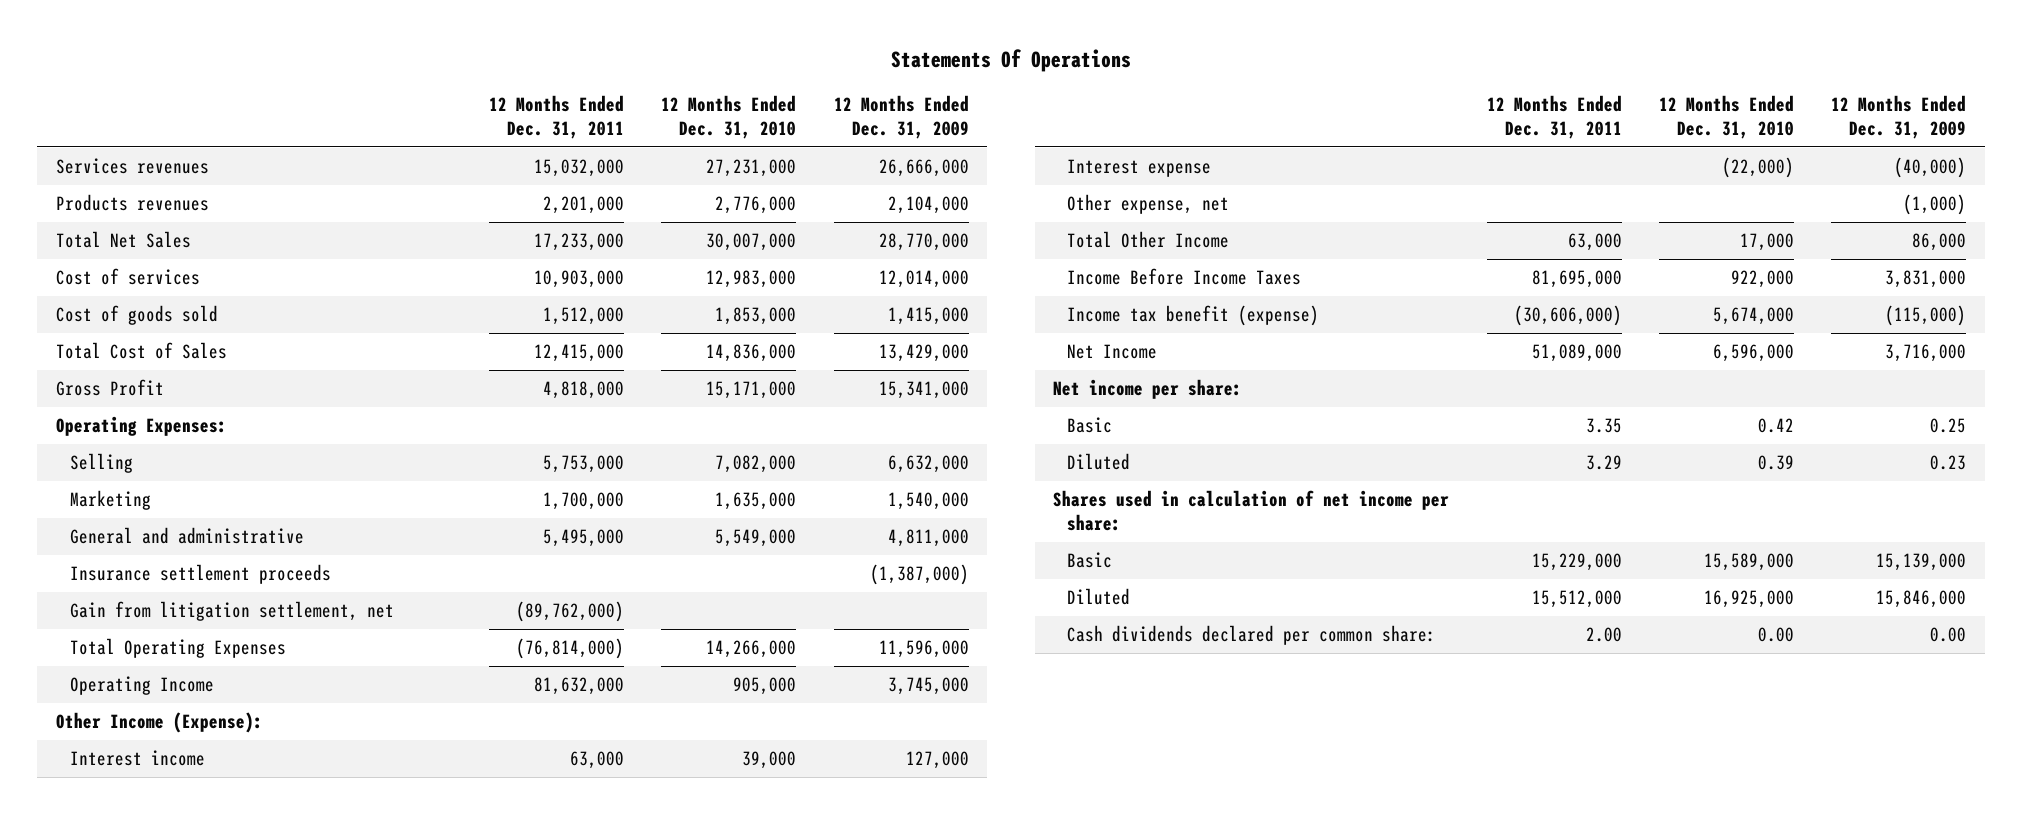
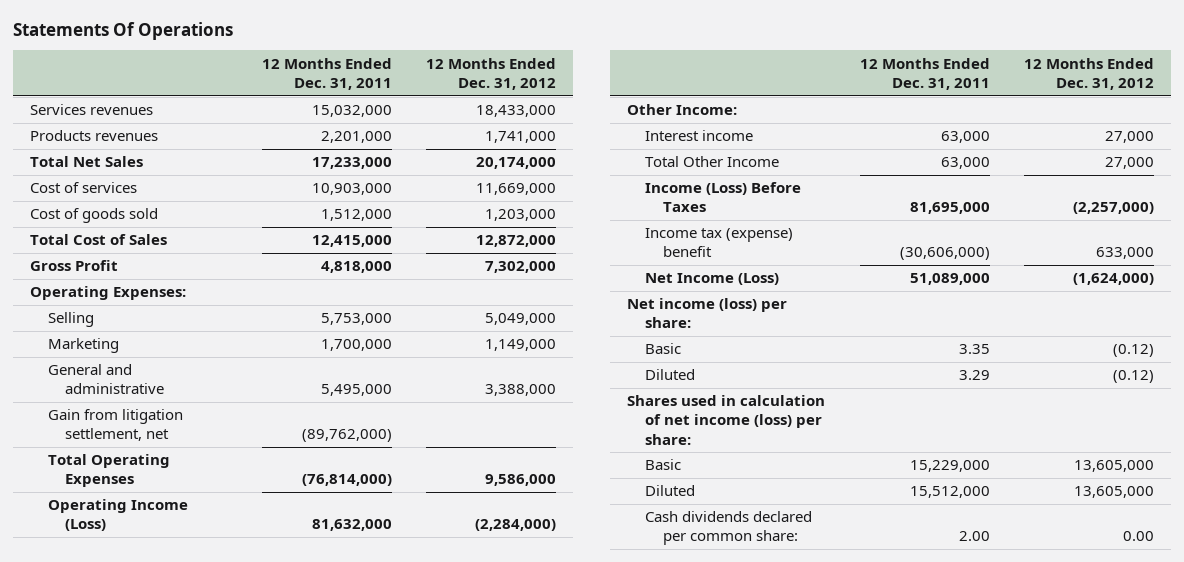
[661,94,797,140] 12 Months Ended Dec. 31, 2010 -> none
[833,94,969,140] 12 Months Ended Dec. 31, 2009 -> none
none -> [426,57,557,90] 12 Months Ended Dec. 31, 2012
[69,563,331,584] Insurance settlement proceeds -> none
[69,675,214,695] Operating Income -> [47,499,188,532] Operating Income (Loss)
[55,711,263,733] Other Income (Expense): -> [627,104,738,116] Other Income:
[1067,158,1212,177] Interest expense -> none
[1067,193,1230,214] Other expense, net -> none
[1067,267,1302,285] Income Before Income Taxes -> [645,182,802,213] Income (Loss) Before Taxes
[1067,304,1320,326] Income tax benefit (expense) -> [645,228,794,258] Income tax (expense) benefit
[1067,343,1158,359] Net Income -> [645,273,780,286] Net Income (Loss)
[1053,378,1243,399] Net income per share: -> [627,298,788,329] Net income (loss) per share:
[1053,489,1450,532] Shares used in calculation of net income per share: -> [627,395,826,445] Shares used in calculation of net income (loss) per share:

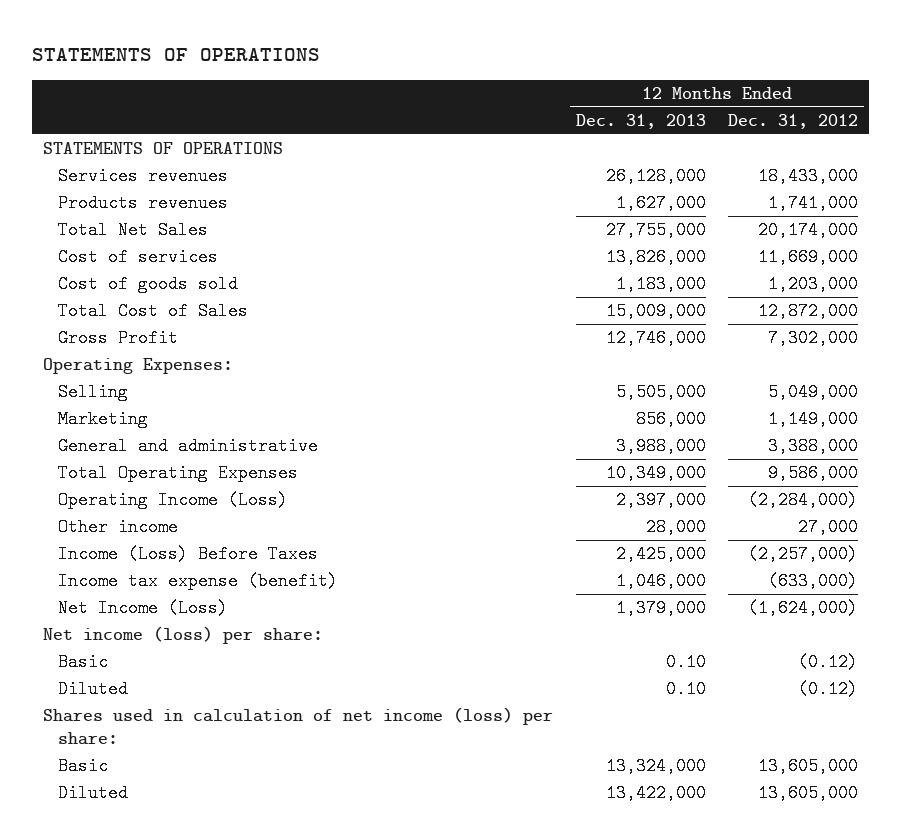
[12,21,233,40] Statements Of Operations -> [31,47,320,61] STATEMENTS OF OPERATIONS
[261,57,392,90] 12 Months Ended Dec. 31, 2011 -> none
none -> [575,113,706,129] Dec. 31, 2013
none -> [43,142,284,155] STATEMENTS OF OPERATIONS
[47,409,183,442] Gain from litigation settlement, net -> none
[627,104,738,116] Other Income: -> none
[645,130,754,142] Interest income -> none
[645,156,780,168] Total Other Income -> [58,518,179,537] Other income
[645,228,794,258] Income tax (expense) benefit -> [58,572,339,591] Income tax expense (benefit)
[1095,247,1154,260] 633,000 -> [768,572,859,591] (633,000)
[645,511,813,546] Cash dividends declared per common share: -> none

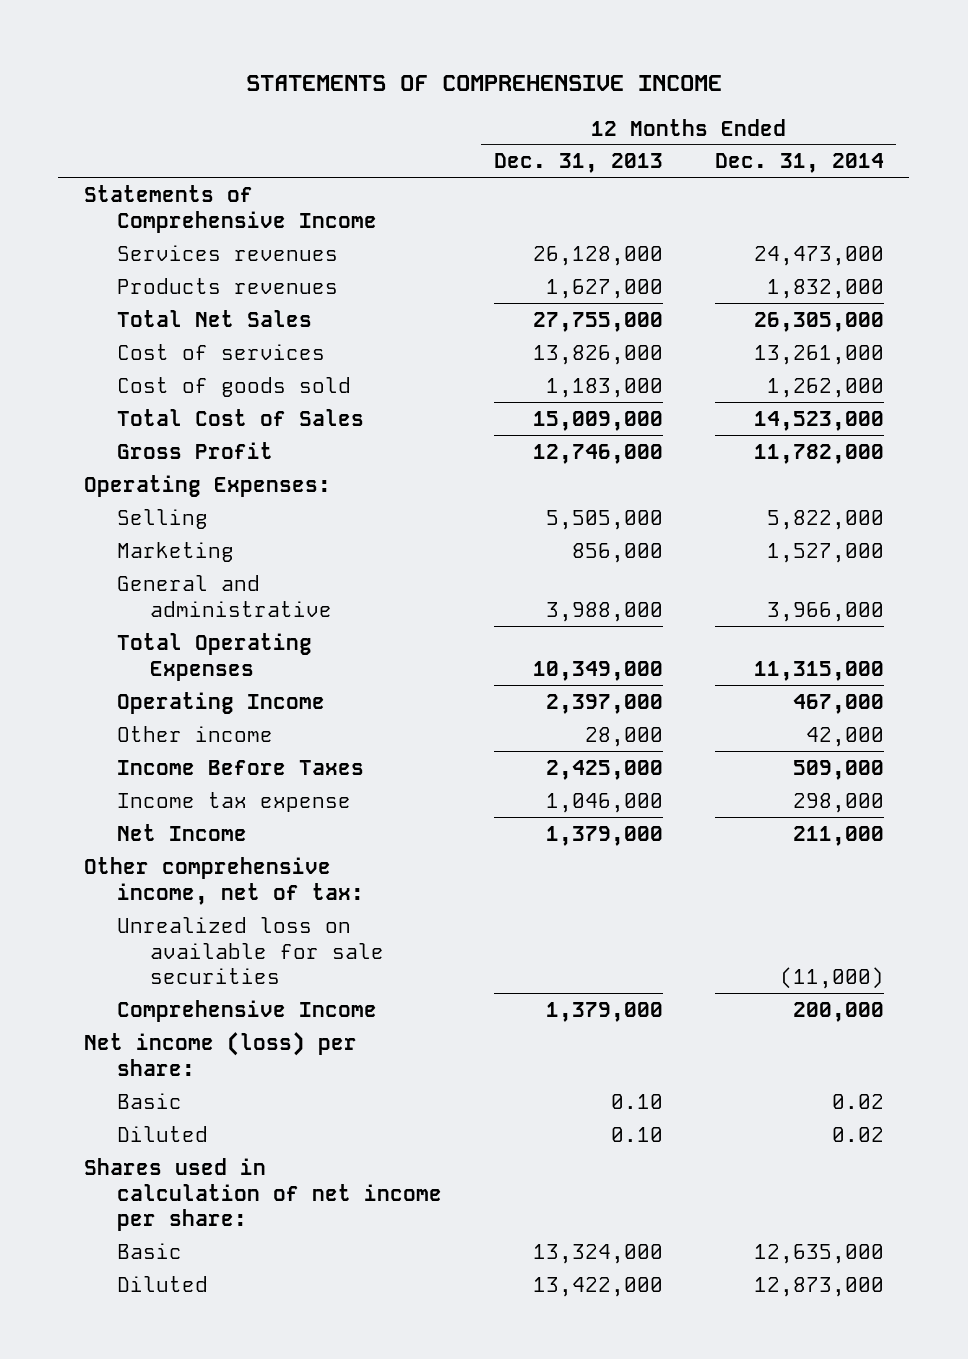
[31,47,320,61] STATEMENTS OF OPERATIONS -> [245,74,722,91] STATEMENTS OF COMPREHENSIVE INCOME
[728,113,859,129] Dec. 31, 2012 -> none
none -> [714,153,884,174] Dec. 31, 2014
[43,142,284,155] STATEMENTS OF OPERATIONS -> [84,184,378,233] Statements of Comprehensive Income
[58,491,289,510] Operating Income (Loss) -> [117,691,326,714] Operating Income
[58,545,319,564] Income (Loss) Before Taxes -> [117,759,365,775] Income Before Taxes
[58,572,339,591] Income tax expense (benefit) -> [117,791,352,812] Income tax expense
[58,599,229,618] Net Income (Loss) -> [117,823,248,841] Net Income
none -> [84,856,365,905] Other comprehensive income, net of tax:
none -> [117,916,384,985] Unrealized loss on available for sale securities
none -> [117,999,378,1022] Comprehensive Income
[43,707,554,745] Shares used in calculation of net income (loss) per share: -> [84,1157,443,1232] Shares used in calculation of net income per share:

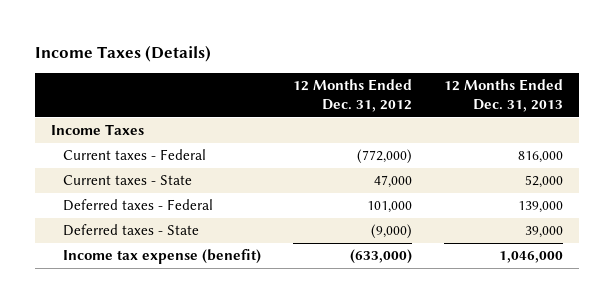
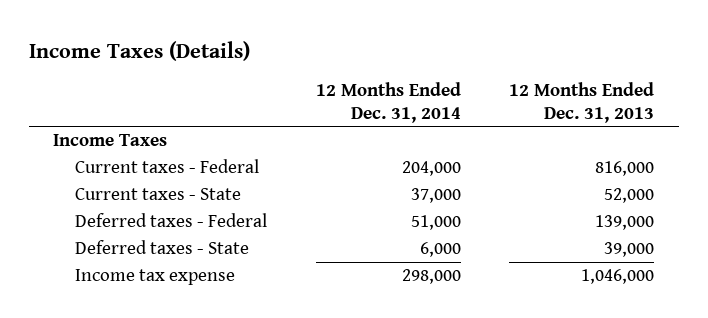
[293,79,413,113] 12 Months Ended Dec. 31, 2012 -> none
none -> [315,82,461,123] 12 Months Ended Dec. 31, 2014
[63,249,262,265] Income tax expense (benefit) -> [75,269,236,286] Income tax expense

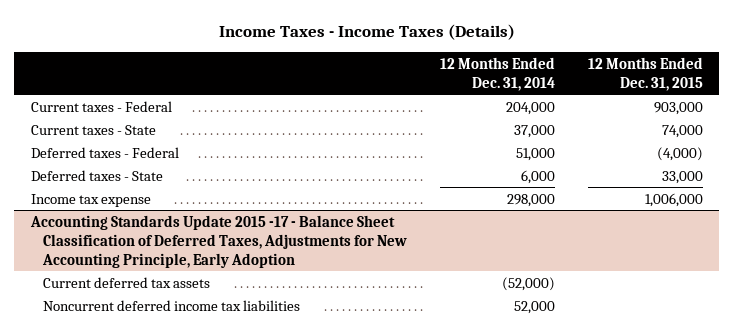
[29,41,251,62] Income Taxes (Details) -> [218,24,515,41] Income Taxes - Income Taxes (Details)
[509,82,655,123] 12 Months Ended Dec. 31, 2013 -> none
none -> [587,56,703,91] 12 Months Ended Dec. 31, 2015
[53,134,168,147] Income Taxes -> none
none -> [29,214,407,268] Accounting Standards Update 2015 -17 - Balance Sheet Classification of Deferred Taxes, Adjustments for New Accounting Principle, Early Adoption
none -> [42,276,210,288] Current deferred tax assets
none -> [42,299,300,311] Noncurrent deferred income tax liabilities

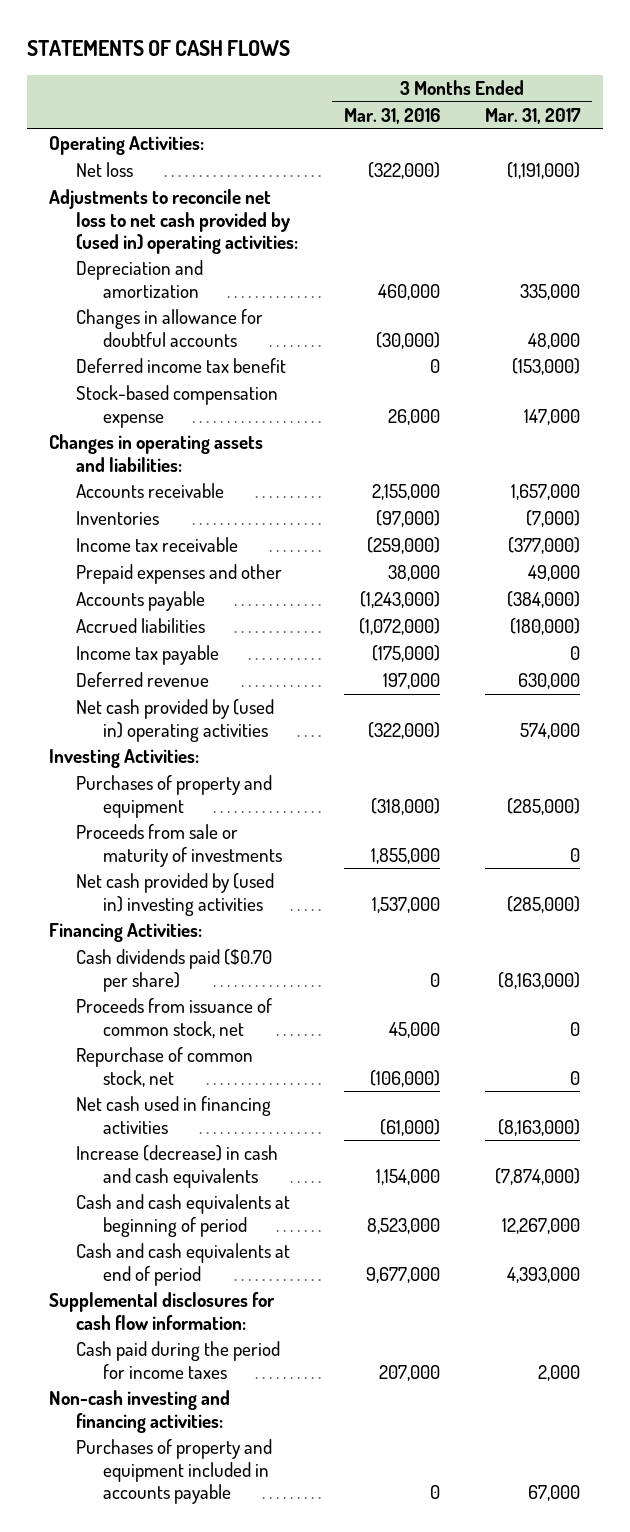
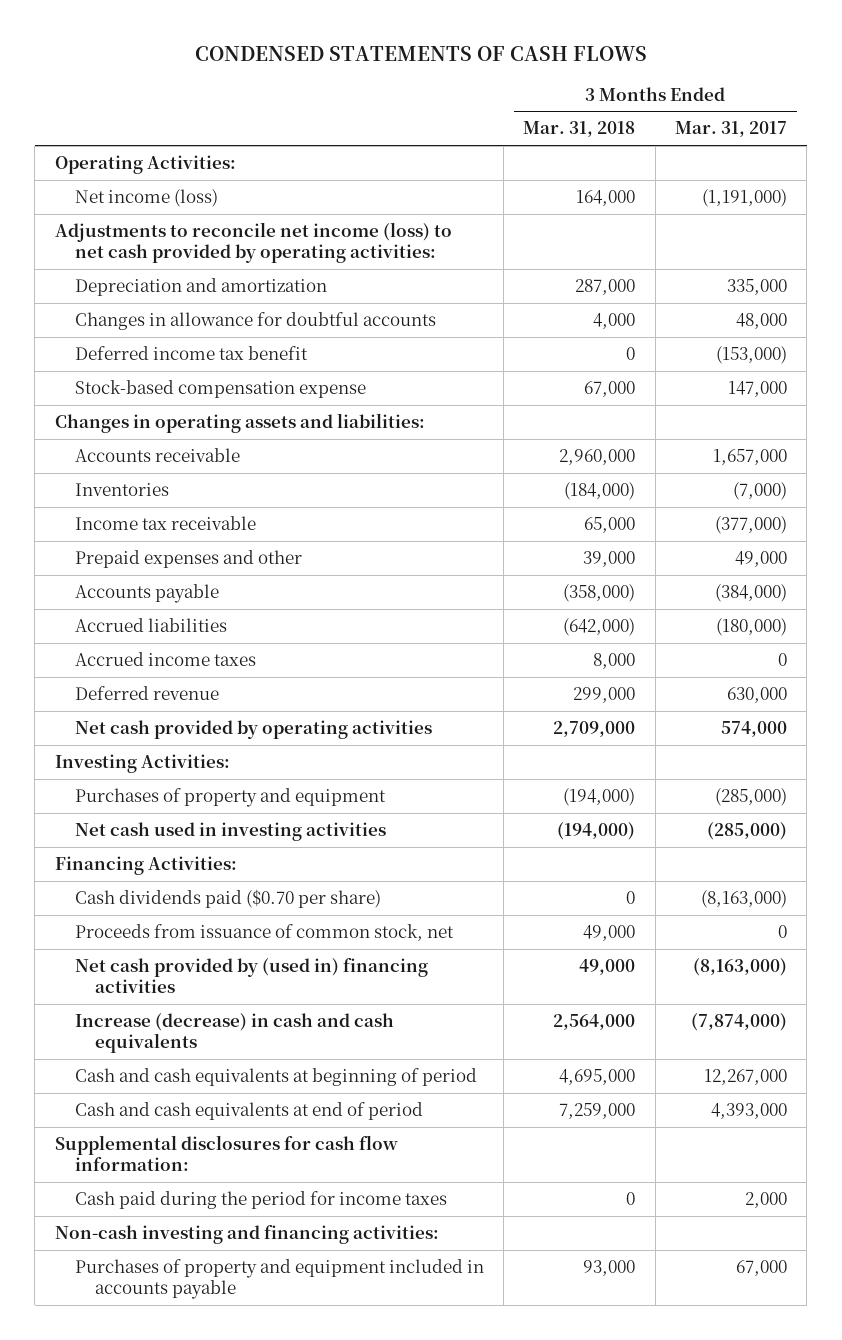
[26,39,290,56] STATEMENTS OF CASH FLOWS -> [194,46,647,62] CONDENSED STATEMENTS OF CASH FLOWS
[343,107,440,124] Mar. 31, 2016 -> none
none -> [523,121,636,138] Mar. 31, 2018
[75,162,133,178] Net loss -> [74,188,218,207] Net income (loss)
[49,189,298,254] Adjustments to reconcile net loss to net cash provided by (used in) operating activities: -> [54,221,452,264] Adjustments to reconcile net income (loss) to net cash provided by operating activities:
[75,645,219,666] Income tax payable -> [74,651,256,666] Accrued income taxes
[75,699,274,742] Net cash provided by (used in) operating activities -> [74,719,432,739] Net cash provided by operating activities
[75,824,282,867] Proceeds from sale or maturity of investments -> none
[75,873,274,916] Net cash provided by (used in) investing activities -> [74,821,386,841] Net cash used in investing activities
[75,1047,253,1087] Repurchase of common stock, net -> none
[75,1096,271,1134] Net cash used in financing activities -> [74,957,428,994] Net cash provided by (used in) financing activities

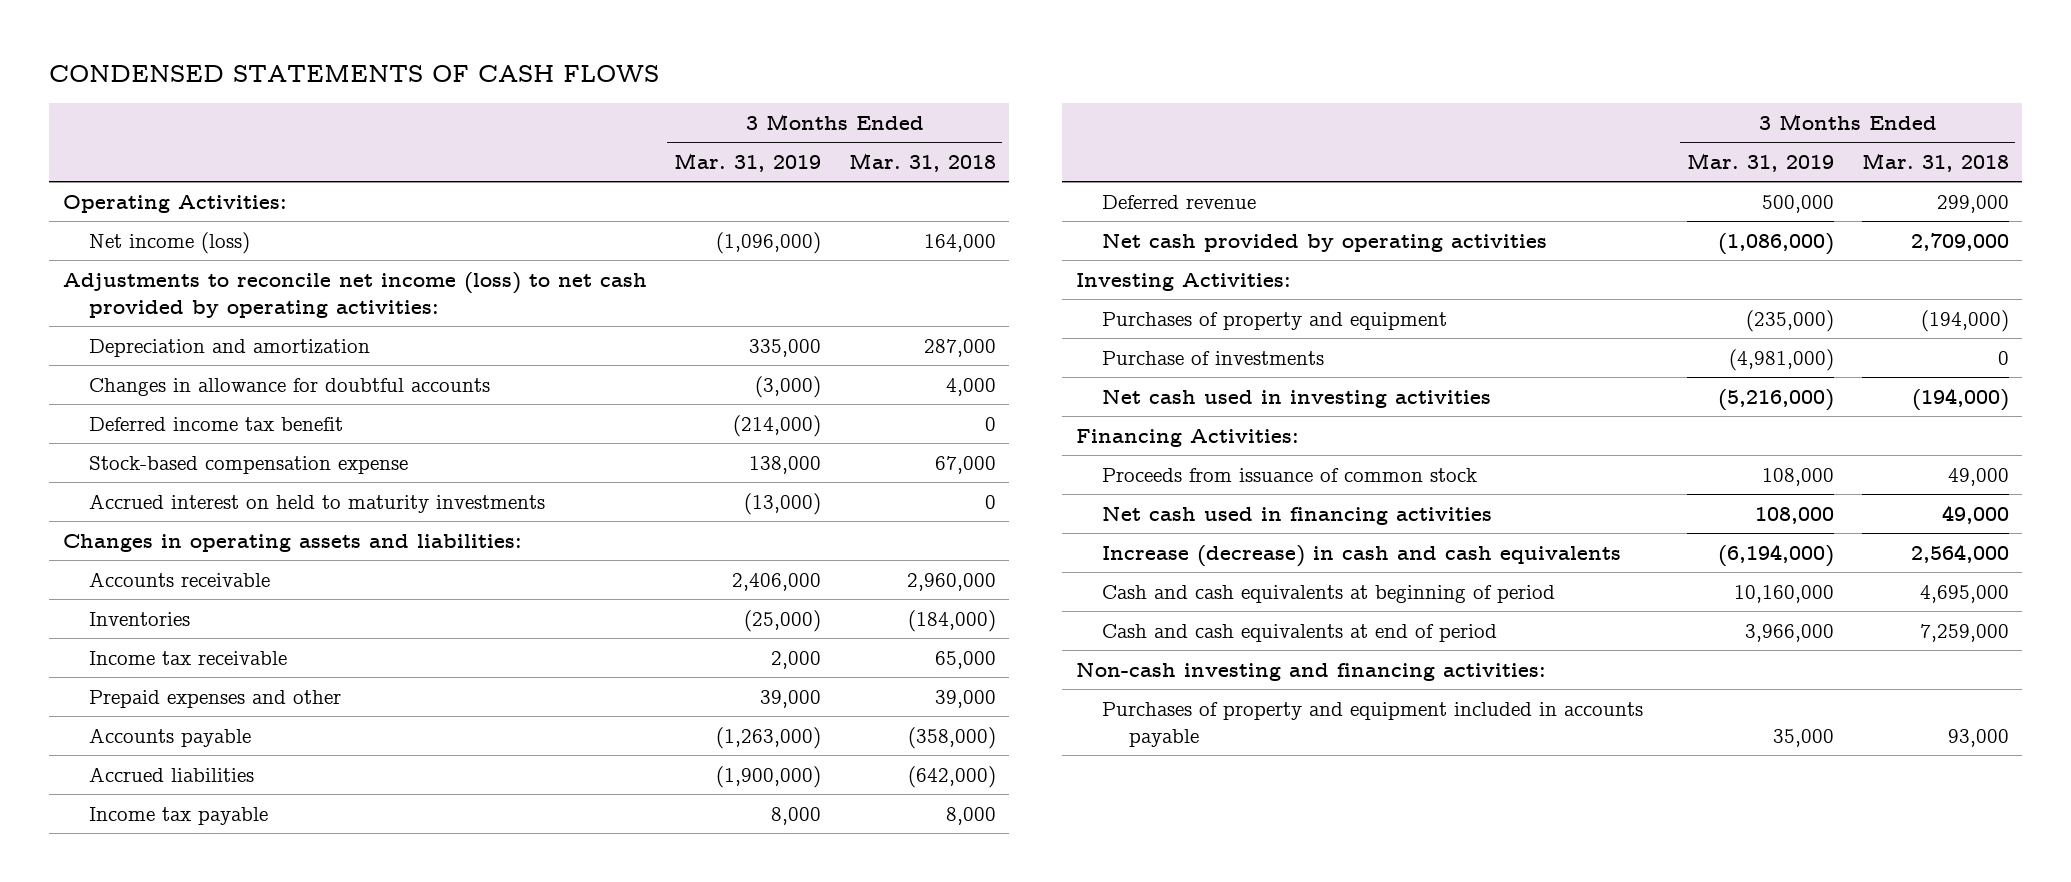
[675,121,788,138] Mar. 31, 2017 -> none
none -> [674,152,822,172] Mar. 31, 2019
none -> [89,493,546,513] Accrued interest on held to maturity investments
[74,651,256,666] Accrued income taxes -> [89,806,269,825] Income tax payable
none -> [1102,350,1325,365] Purchase of investments
[74,888,381,908] Cash dividends paid ($0.70 per share) -> none
[74,923,454,941] Proceeds from issuance of common stock, net -> [1102,467,1478,482] Proceeds from issuance of common stock
[74,957,428,994] Net cash provided by (used in) financing activities -> [1102,505,1493,525] Net cash used in financing activities
[54,1134,398,1172] Supplemental disclosures for cash flow information: -> none
[74,1190,447,1209] Cash paid during the period for income taxes -> none

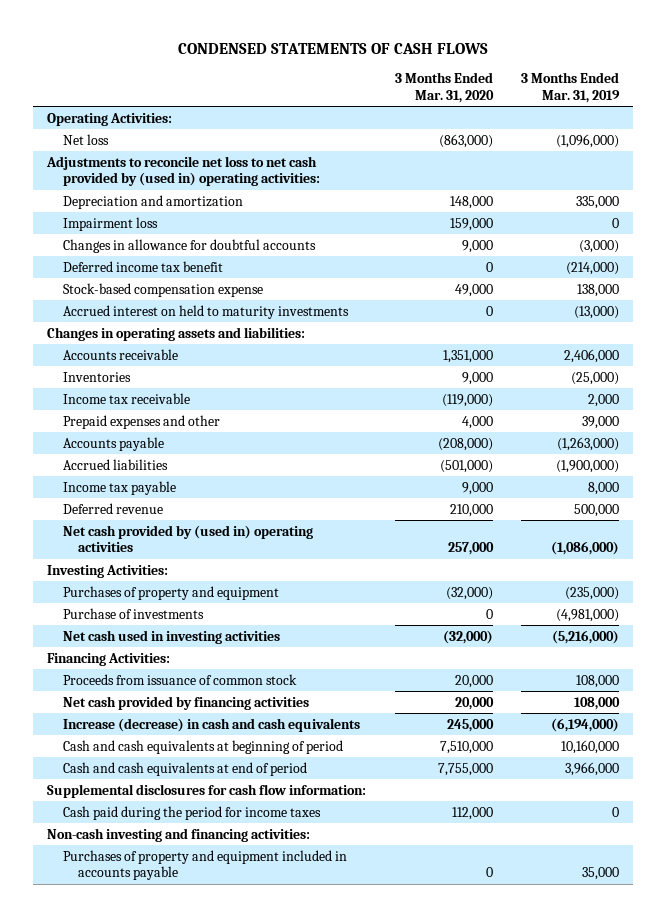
[848,152,996,172] Mar. 31, 2018 -> none
none -> [394,72,494,103] 3 Months Ended Mar. 31, 2020
[89,231,251,254] Net income (loss) -> [62,133,109,145] Net loss
[62,271,647,318] Adjustments to reconcile net income (loss) to net cash provided by operating activities: -> [46,155,320,187] Adjustments to reconcile net loss to net cash provided by (used in) operating activities:
none -> [62,216,158,231] Impairment loss
[1102,232,1548,252] Net cash provided by operating activities -> [62,524,313,553] Net cash provided by (used in) operating activities
[1102,505,1493,525] Net cash used in financing activities -> [62,695,309,710] Net cash provided by financing activities
none -> [47,783,367,798] Supplemental disclosures for cash flow information:
none -> [62,805,321,820] Cash paid during the period for income taxes

